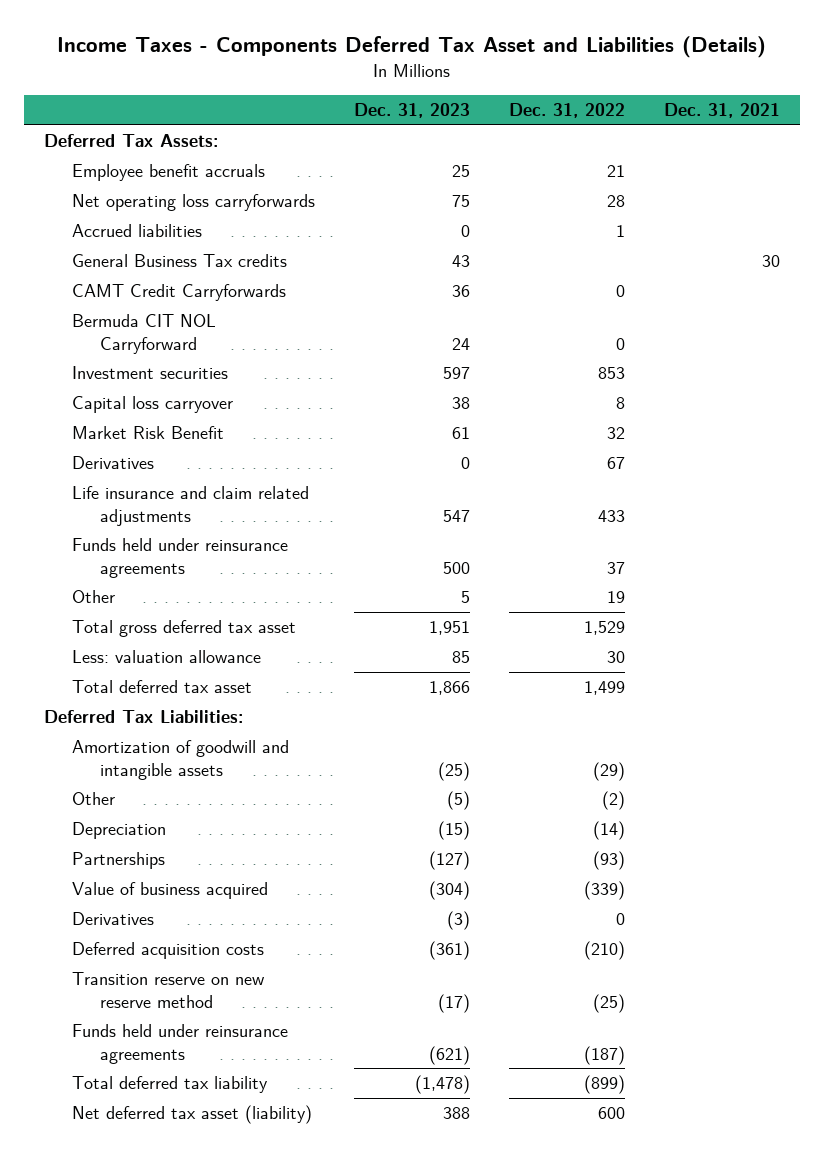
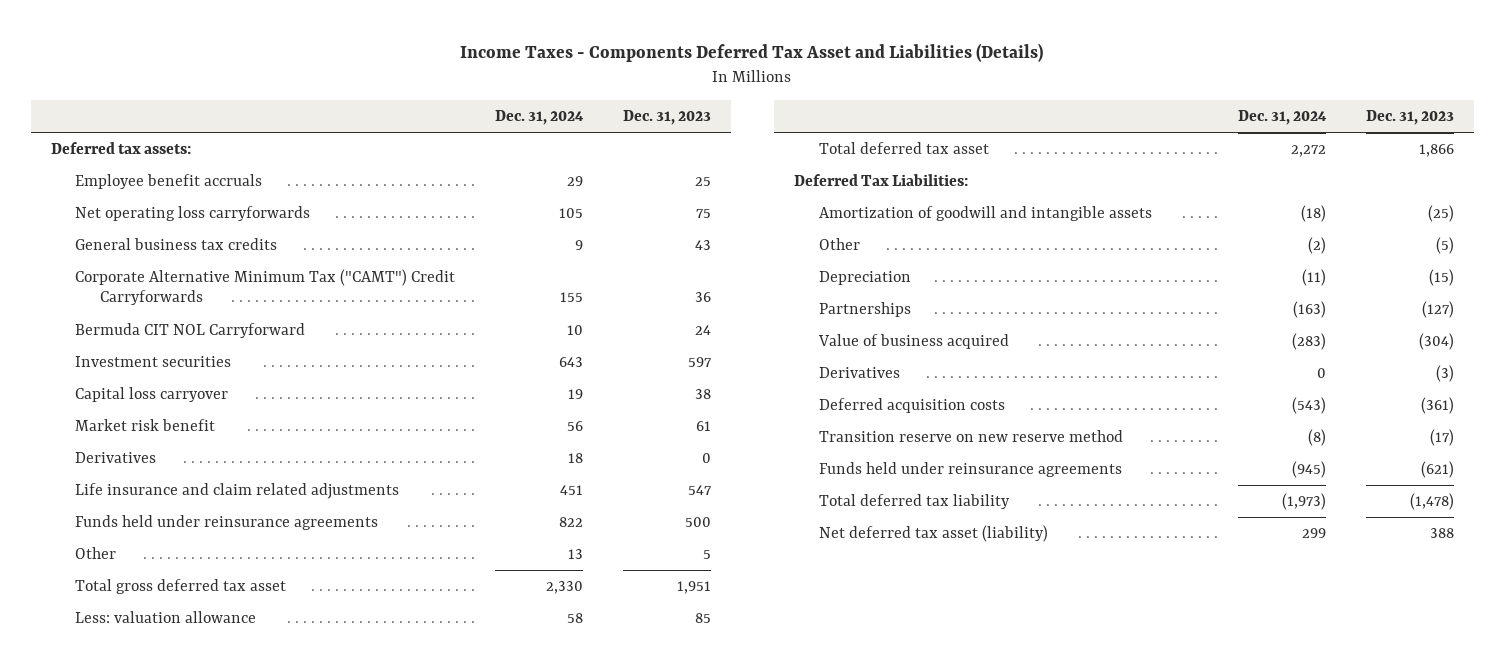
[509,103,626,119] Dec. 31, 2022 -> none
[664,103,781,119] Dec. 31, 2021 -> none
none -> [495,109,585,125] Dec. 31, 2024
[43,134,218,148] Deferred Tax Assets: -> [51,142,192,155] Deferred tax assets:
[71,224,202,238] Accrued liabilities -> none
[71,254,287,268] General Business Tax credits -> [75,238,278,251] General business tax credits
[71,284,286,302] CAMT Credit Carryforwards -> [75,269,456,306] Corporate Alternative Minimum Tax ("CAMT") Credit Carryforwards
[71,426,224,440] Market Risk Benefit -> [75,419,216,432] Market risk benefit

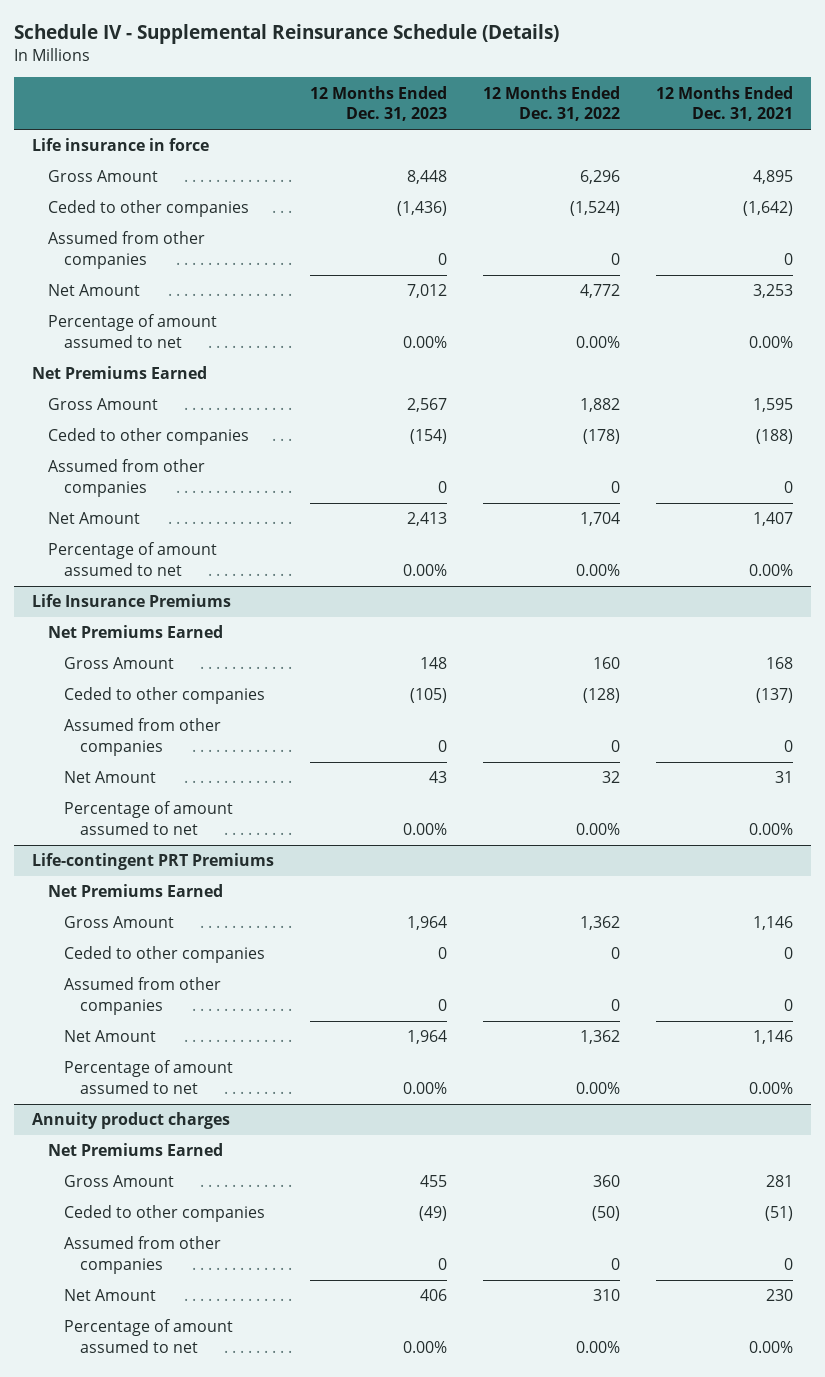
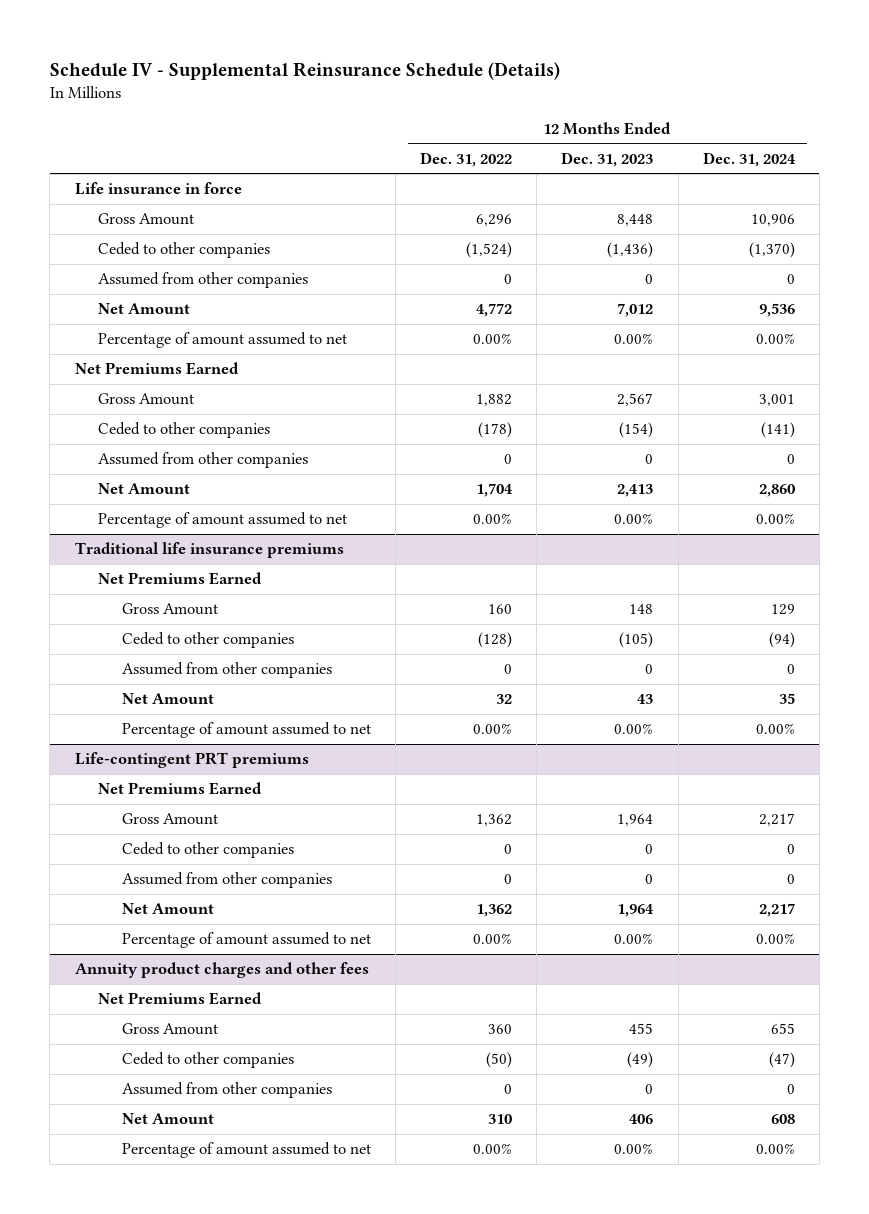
[655,85,793,122] 12 Months Ended Dec. 31, 2021 -> none
none -> [702,151,796,167] Dec. 31, 2024
[32,594,232,608] Life Insurance Premiums -> [74,542,344,559] Traditional life insurance premiums
[32,853,275,871] Life-contingent PRT Premiums -> [74,752,309,769] Life-contingent PRT premiums
[32,1112,231,1130] Annuity product charges -> [74,962,369,979] Annuity product charges and other fees

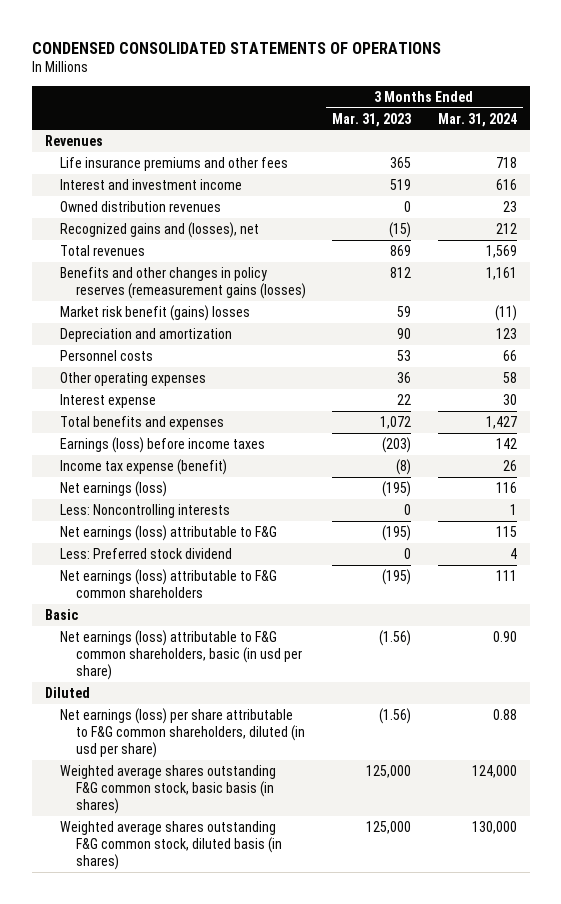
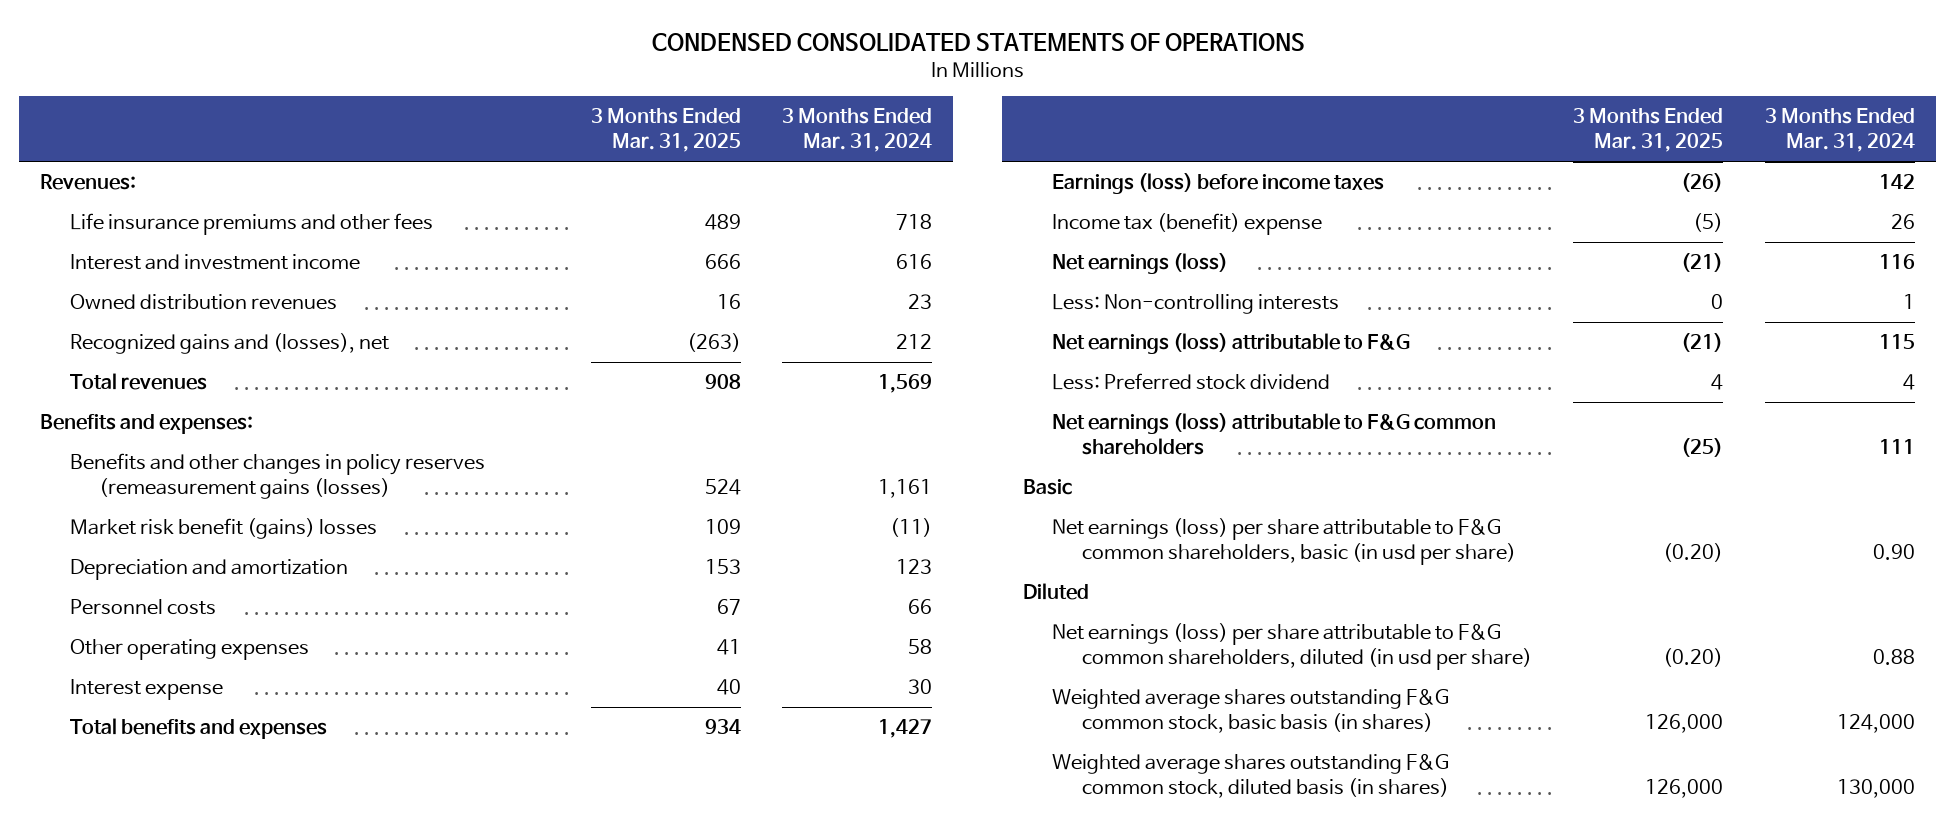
[332,112,412,127] Mar. 31, 2023 -> none
none -> [590,108,741,153] 3 Months Ended Mar. 31, 2025
[44,134,103,146] Revenues -> [40,173,137,190] Revenues:
none -> [40,413,254,434] Benefits and expenses:
[60,458,228,475] Income tax expense (benefit) -> [1052,212,1323,235] Income tax (benefit) expense
[60,503,231,518] Less: Noncontrolling interests -> [1052,293,1340,314] Less: Non-controlling interests
[60,629,302,681] Net earnings (loss) attributable to F&G common shareholders, basic (in usd per share) -> [1052,517,1516,566] Net earnings (loss) per share attributable to F&G common shareholders, basic (in usd per share)

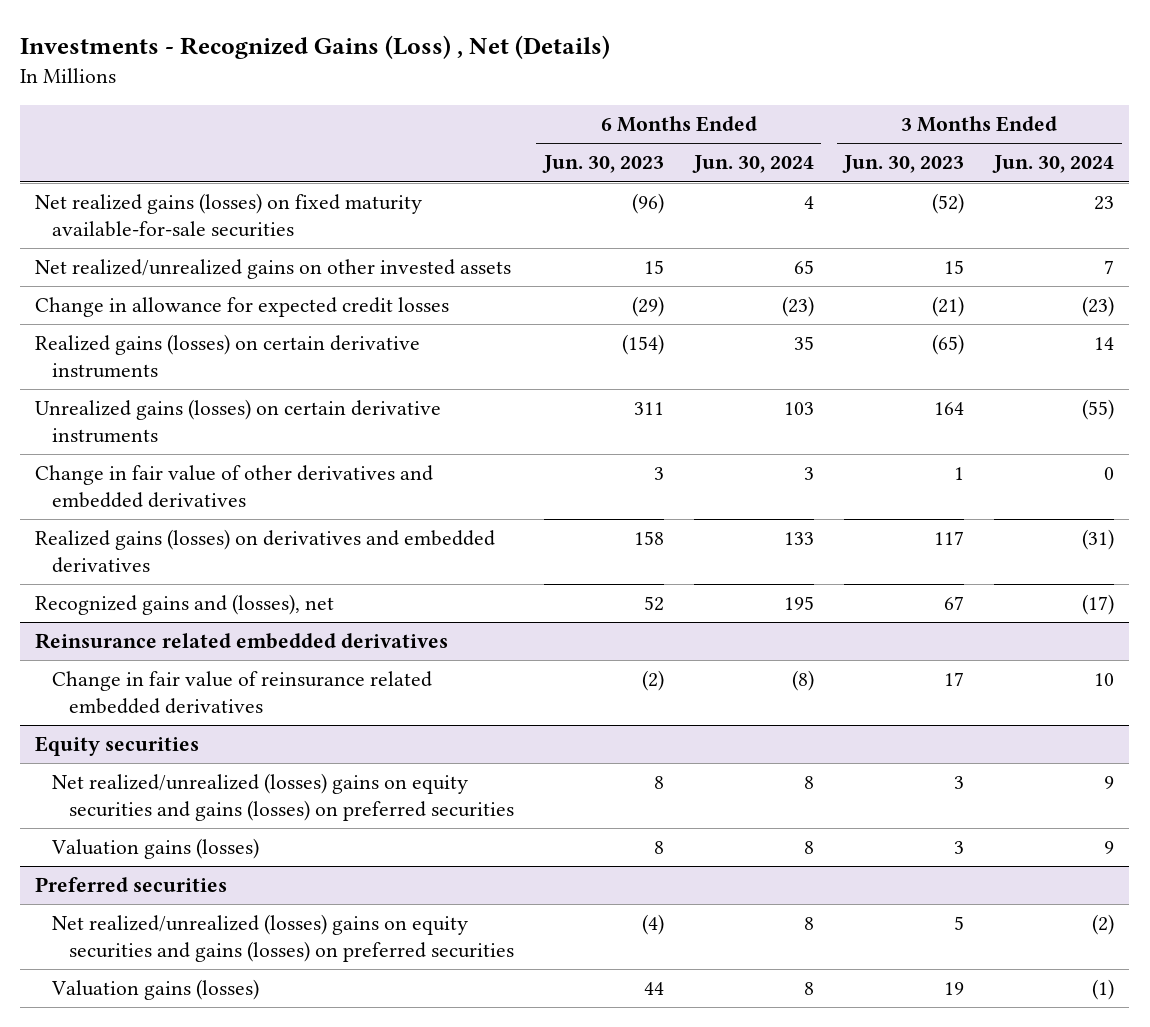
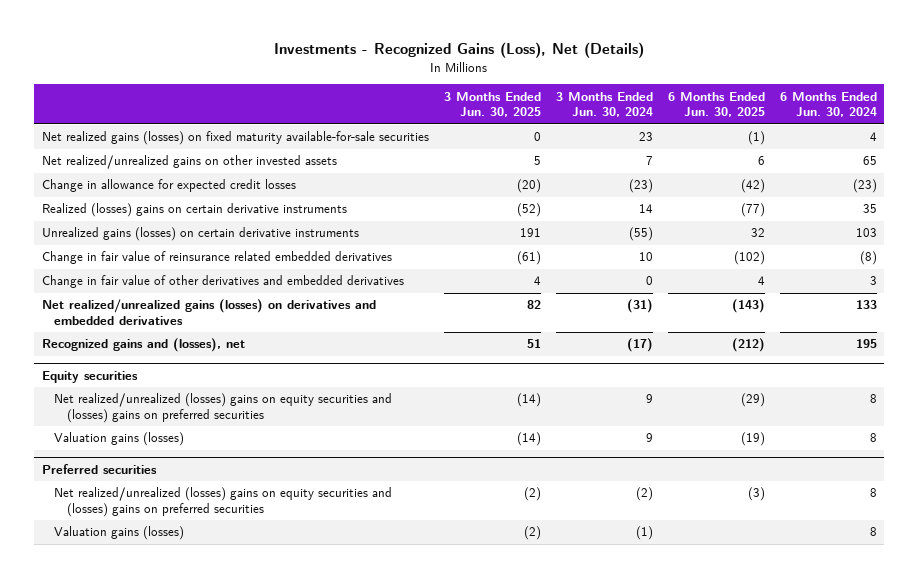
[20,35,611,60] Investments - Recognized Gains (Loss) , Net (Details) -> [274,42,645,59] Investments - Recognized Gains (Loss), Net (Details)
[541,155,664,174] Jun. 30, 2023 -> none
[842,155,965,174] Jun. 30, 2023 -> none
none -> [443,91,541,118] 3 Months Ended Jun. 30, 2025
none -> [667,91,765,118] 6 Months Ended Jun. 30, 2025
[35,334,421,379] Realized gains (losses) on certain derivative instruments -> [41,203,347,218] Realized (losses) gains on certain derivative instruments
none -> [41,251,392,265] Change in fair value of reinsurance related embedded derivatives
[35,529,496,574] Realized gains (losses) on derivatives and embedded derivatives -> [41,299,376,325] Net realized/unrealized gains (losses) on derivatives and embedded derivatives
[35,633,449,650] Reinsurance related embedded derivatives -> none
[52,671,433,715] Change in fair value of reinsurance related embedded derivatives -> none
[52,773,514,822] Net realized/unrealized (losses) gains on equity securities and gains (losses) on preferred securities -> [54,393,393,423] Net realized/unrealized (losses) gains on equity securities and (losses) gains on preferred securities
[52,914,514,963] Net realized/unrealized (losses) gains on equity securities and gains (losses) on preferred securities -> [54,487,393,517] Net realized/unrealized (losses) gains on equity securities and (losses) gains on preferred securities

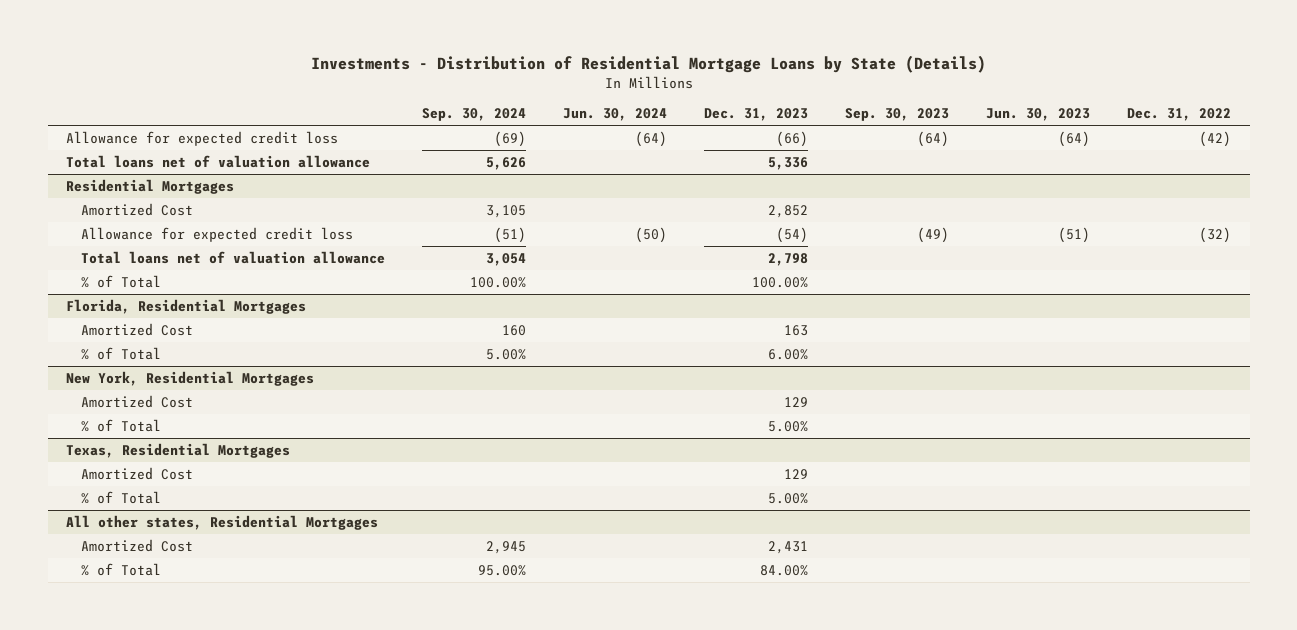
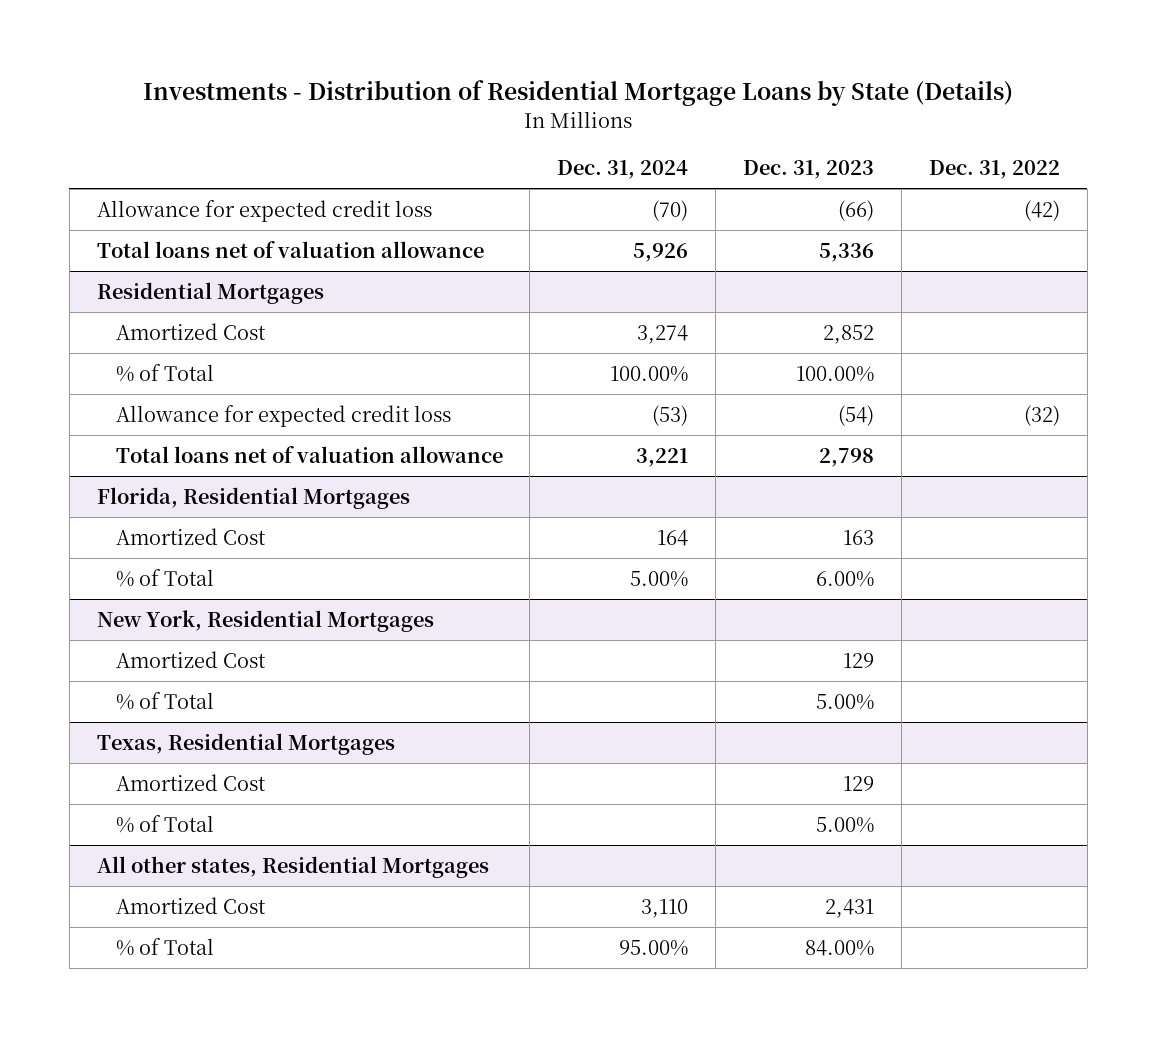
[422,108,527,122] Sep. 30, 2024 -> none
[563,108,668,122] Jun. 30, 2024 -> none
[845,108,950,122] Sep. 30, 2023 -> none
[986,108,1091,122] Jun. 30, 2023 -> none
none -> [557,160,689,180] Dec. 31, 2024
[81,274,162,288] % of Total -> [115,363,214,382] % of Total

